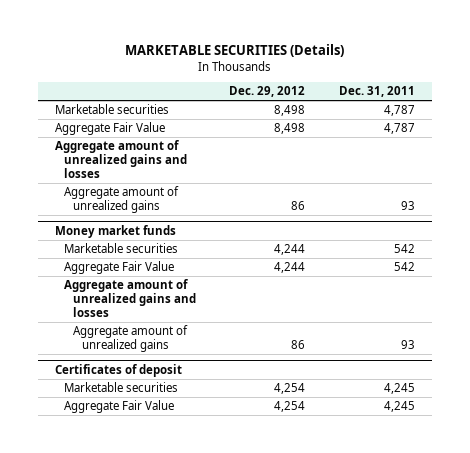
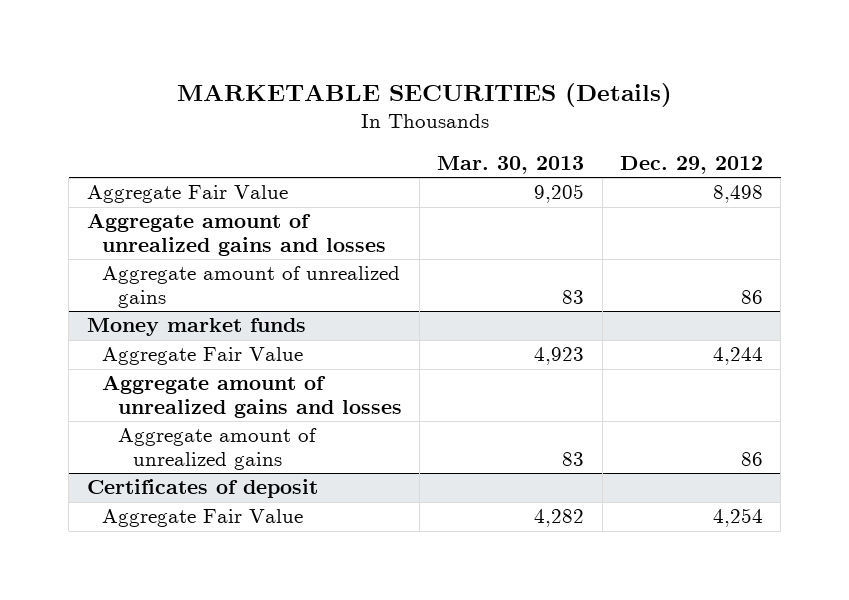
[338,86,415,98] Dec. 31, 2011 -> none
none -> [437,156,585,175] Mar. 30, 2013
[54,104,169,115] Marketable securities -> none
[63,243,178,254] Marketable securities -> none
[63,382,178,393] Marketable securities -> none

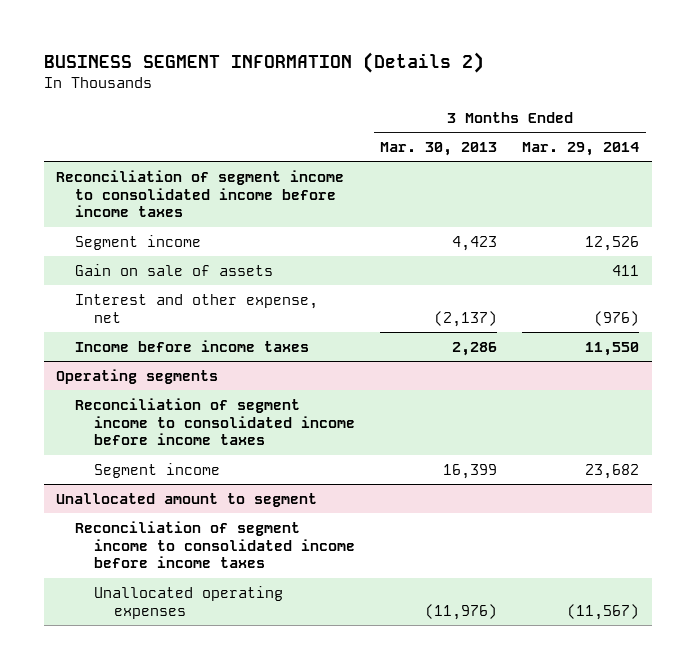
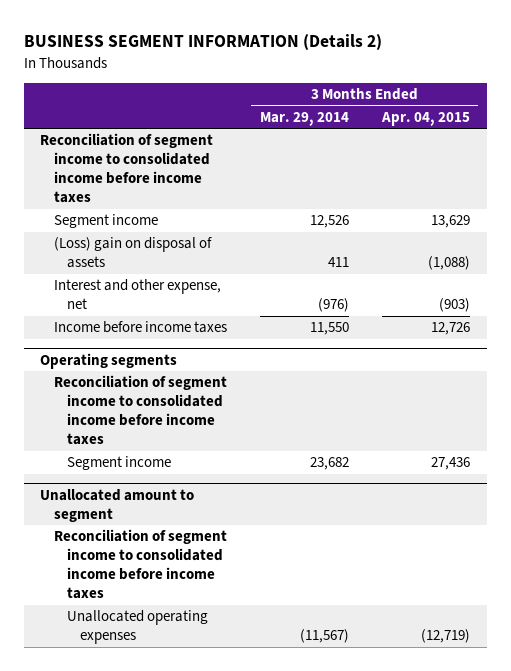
[380,142,498,157] Mar. 30, 2013 -> none
none -> [381,111,471,126] Apr. 04, 2015
[75,263,274,276] Gain on sale of assets -> [53,237,212,269] (Loss) gain on disposal of assets

